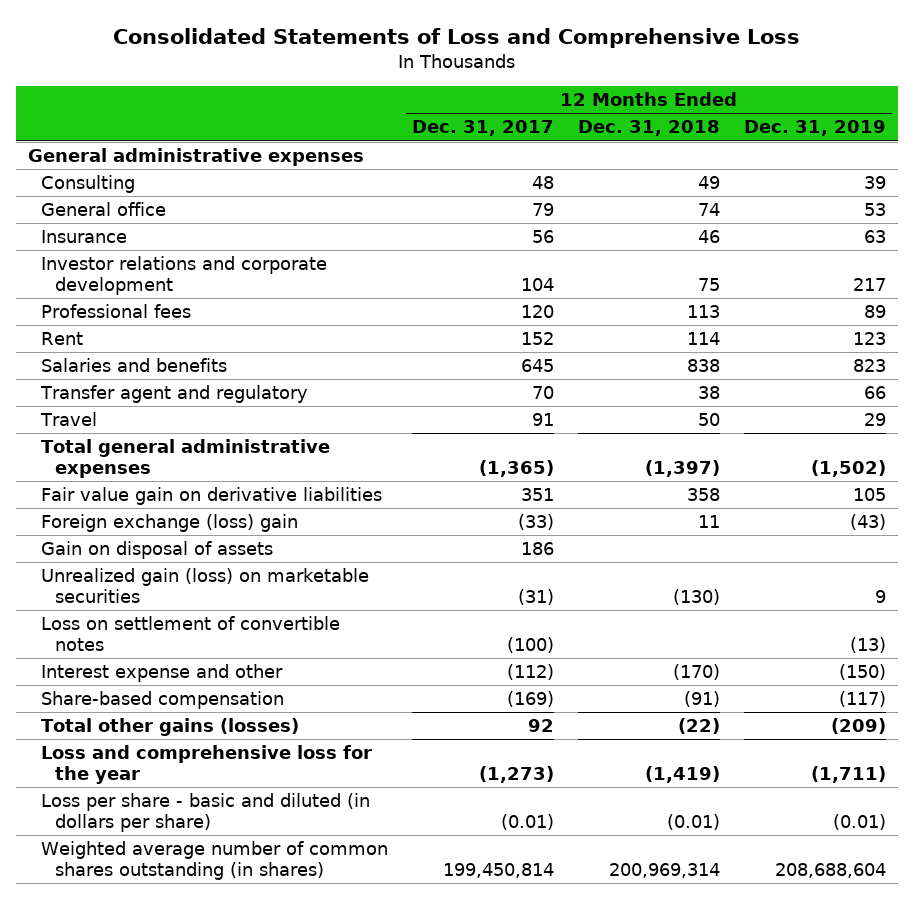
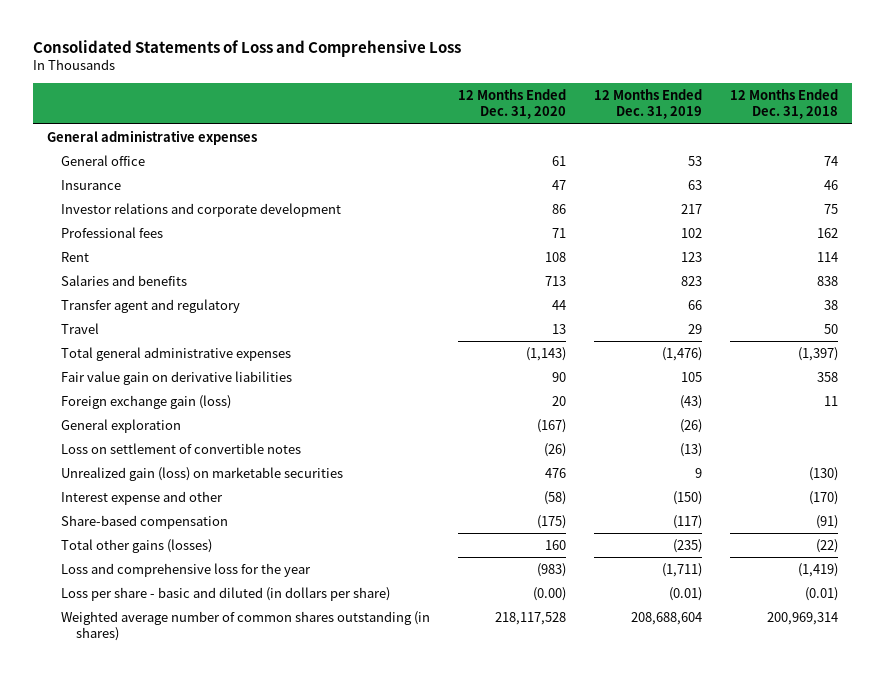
[412,120,555,137] Dec. 31, 2017 -> none
none -> [458,88,567,120] 12 Months Ended Dec. 31, 2020
[41,175,136,194] Consulting -> none
[687,305,721,319] 113 -> [817,227,839,238] 162
[864,305,887,319] 89 -> [681,227,703,238] 102
[811,459,887,477] (1,502) -> [662,346,703,361] (1,476)
[41,541,274,560] Gain on disposal of assets -> none
[41,514,299,533] Foreign exchange (loss) gain -> [61,394,232,409] Foreign exchange gain (loss)
none -> [61,418,182,433] General exploration
[41,568,370,603] Unrealized gain (loss) on marketable securities -> [61,466,344,481] Unrealized gain (loss) on marketable securities
[831,718,887,735] (209) -> [673,538,703,553] (235)

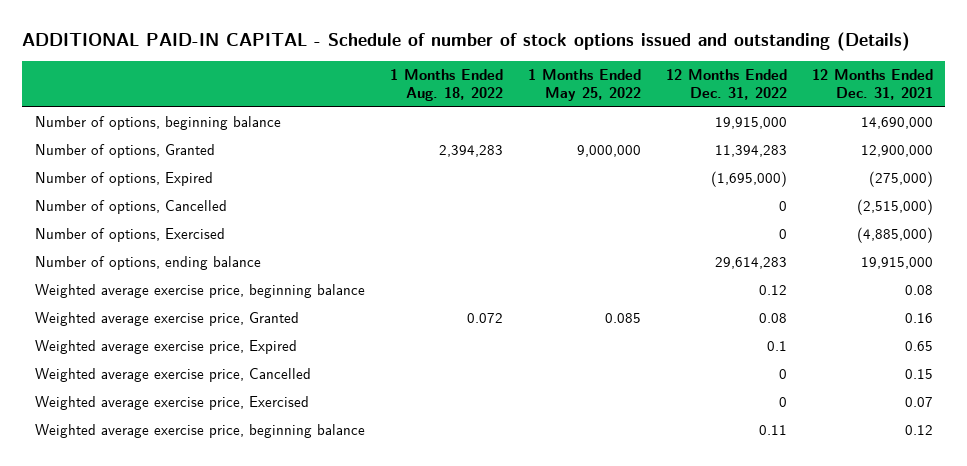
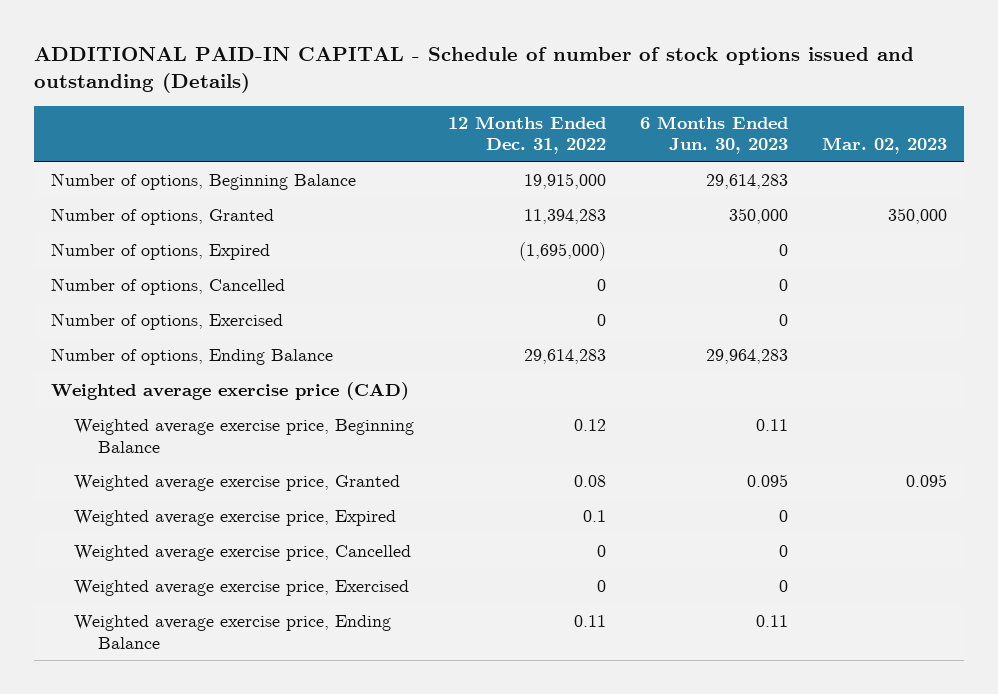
[389,69,503,102] 1 Months Ended Aug. 18, 2022 -> none
[527,69,641,102] 1 Months Ended May 25, 2022 -> none
[811,69,933,101] 12 Months Ended Dec. 31, 2021 -> none
none -> [640,115,789,155] 6 Months Ended Jun. 30, 2023
none -> [822,137,948,155] Mar. 02, 2023
[34,116,281,131] Number of options, beginning balance -> [50,173,356,191] Number of options, Beginning Balance
[34,256,261,271] Number of options, ending balance -> [50,348,333,366] Number of options, Ending Balance
none -> [50,382,409,401] Weighted average exercise price (CAD)
[34,284,365,299] Weighted average exercise price, beginning balance -> [74,419,415,453] Weighted average exercise price, Beginning Balance
[34,424,365,439] Weighted average exercise price, beginning balance -> [74,615,392,649] Weighted average exercise price, Ending Balance

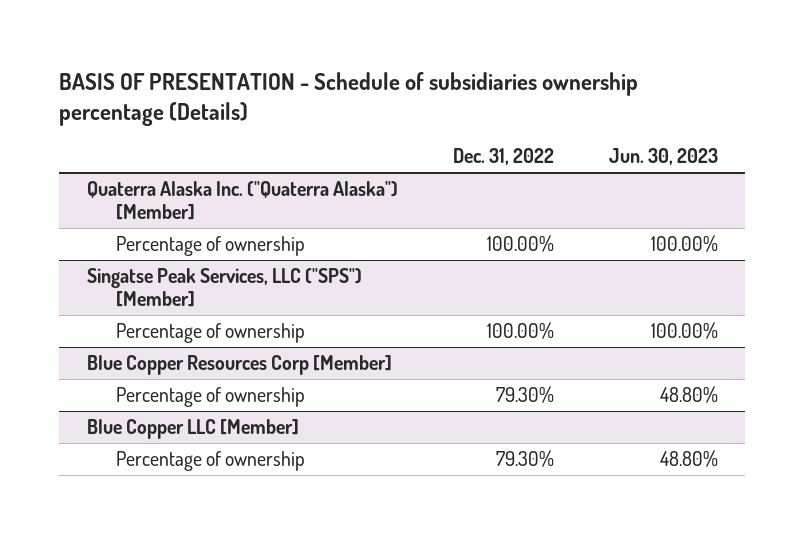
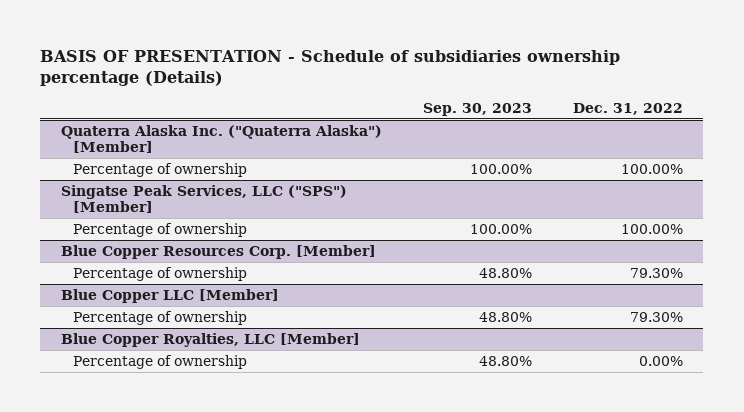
[608,148,718,166] Jun. 30, 2023 -> none
none -> [422,102,532,116] Sep. 30, 2023
[86,355,392,376] Blue Copper Resources Corp [Member] -> [60,244,376,259] Blue Copper Resources Corp. [Member]
none -> [60,332,360,347] Blue Copper Royalties, LLC [Member]
none -> [72,354,247,369] Percentage of ownership

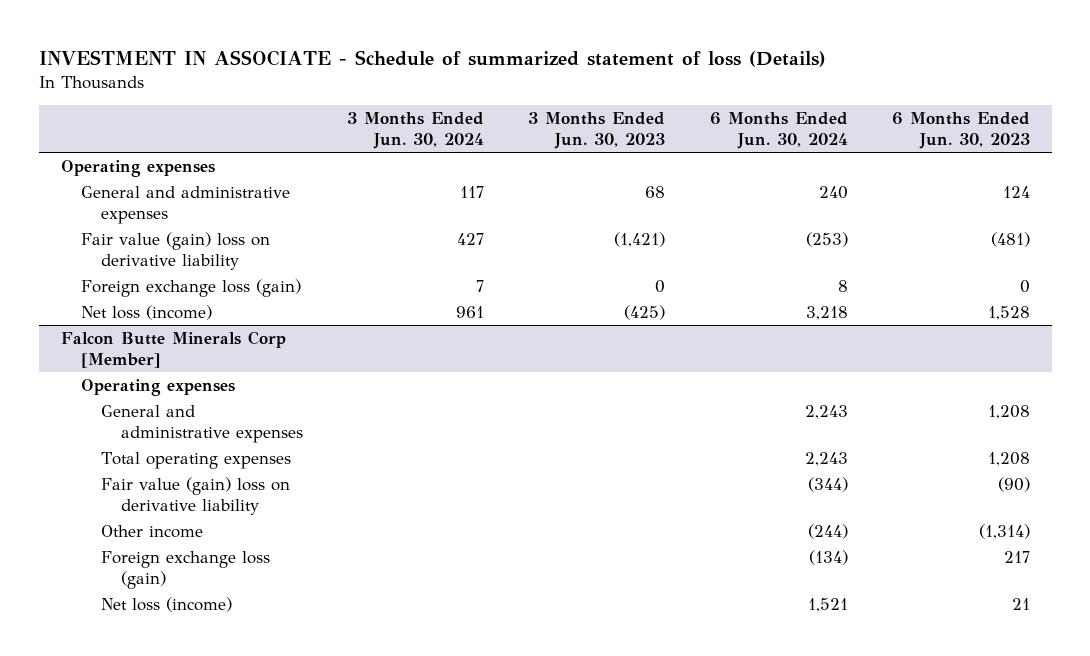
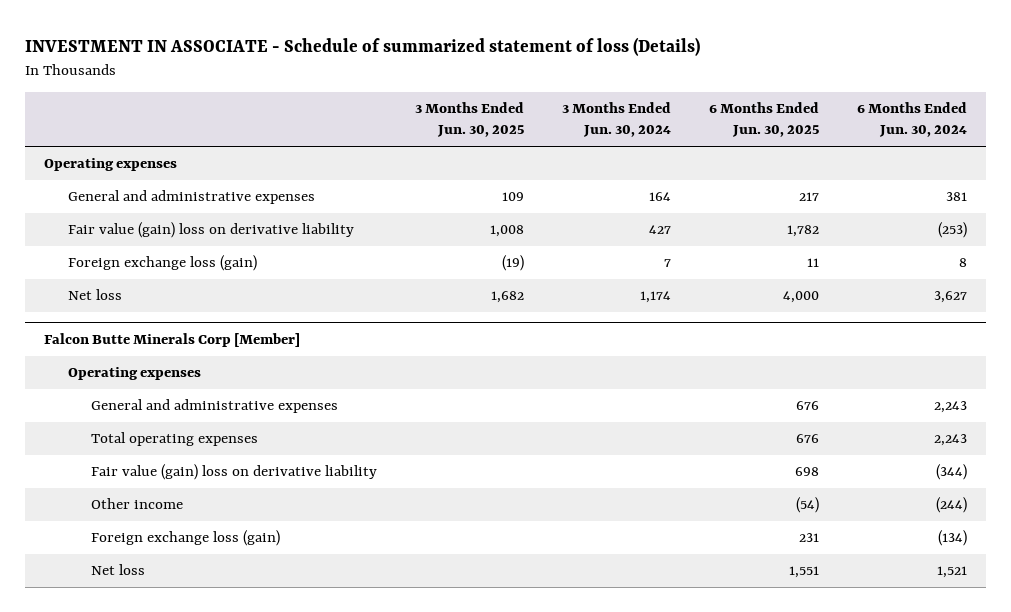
[528,111,666,150] 3 Months Ended Jun. 30, 2023 -> none
[891,111,1030,150] 6 Months Ended Jun. 30, 2023 -> none
none -> [414,102,524,138] 3 Months Ended Jun. 30, 2025
none -> [708,102,819,138] 6 Months Ended Jun. 30, 2025
[460,185,485,198] 117 -> [648,192,671,202] 164
[818,185,848,199] 240 -> [946,192,968,202] 381
[81,304,213,320] Net loss (income) -> [67,289,122,301] Net loss
[456,305,485,318] 961 -> [639,291,671,304] 1,174
[805,305,848,320] 3,218 -> [934,291,968,304] 3,627
[101,596,233,612] Net loss (income) -> [90,564,145,576] Net loss

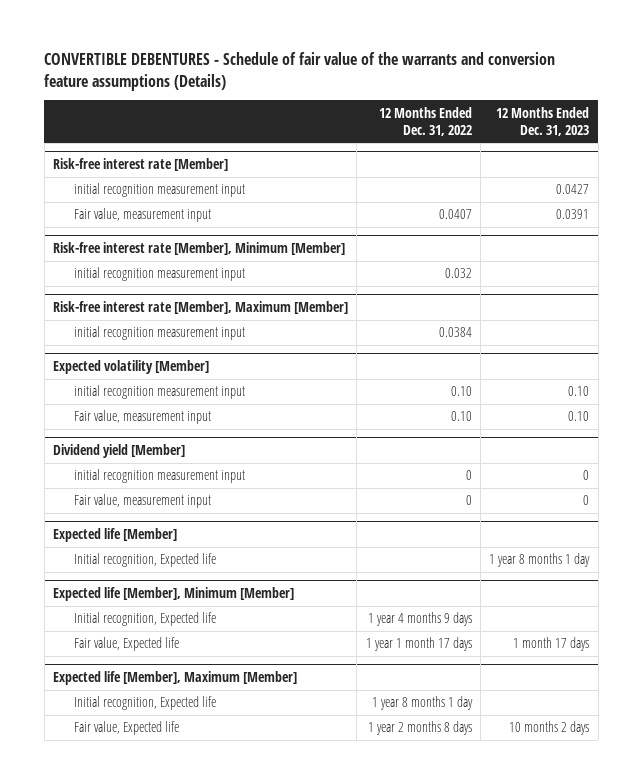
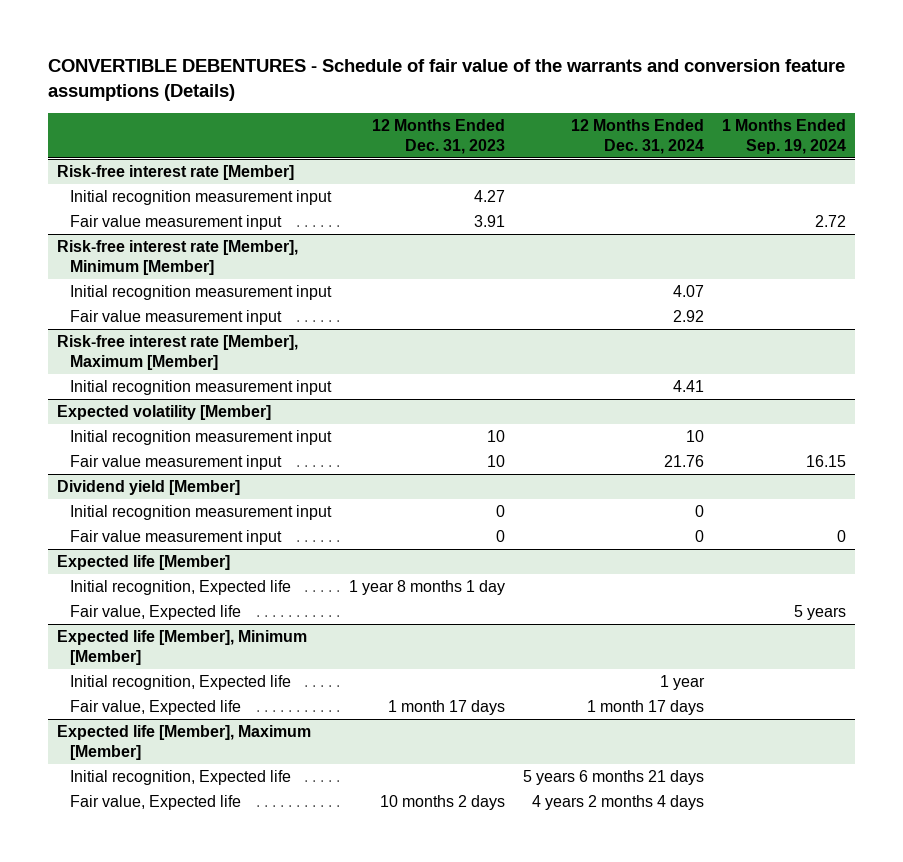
[378,106,472,136] 12 Months Ended Dec. 31, 2022 -> none
none -> [570,119,704,154] 12 Months Ended Dec. 31, 2024
none -> [722,119,847,154] 1 Months Ended Sep. 19, 2024
[73,183,245,198] initial recognition measurement input -> [69,190,332,206] Initial recognition measurement input
[556,184,590,195] 0.0427 -> [473,190,505,203] 4.27
[73,208,211,223] Fair value, measurement input -> [69,215,282,231] Fair value measurement input
[556,209,590,220] 0.0391 -> [473,215,505,228] 3.91
[73,267,245,282] initial recognition measurement input -> [69,285,332,301] Initial recognition measurement input
none -> [69,310,282,326] Fair value measurement input
[73,326,245,341] initial recognition measurement input -> [69,380,332,396] Initial recognition measurement input
[73,385,245,400] initial recognition measurement input -> [69,430,332,446] Initial recognition measurement input
[568,386,590,397] 0.10 -> [486,430,505,443] 10
[73,410,211,425] Fair value, measurement input -> [69,455,282,471] Fair value measurement input
[568,411,590,422] 0.10 -> [486,455,505,468] 10
[73,469,245,484] initial recognition measurement input -> [69,505,332,521] Initial recognition measurement input
[73,494,211,509] Fair value, measurement input -> [69,530,282,546] Fair value measurement input
none -> [69,605,241,621] Fair value, Expected life

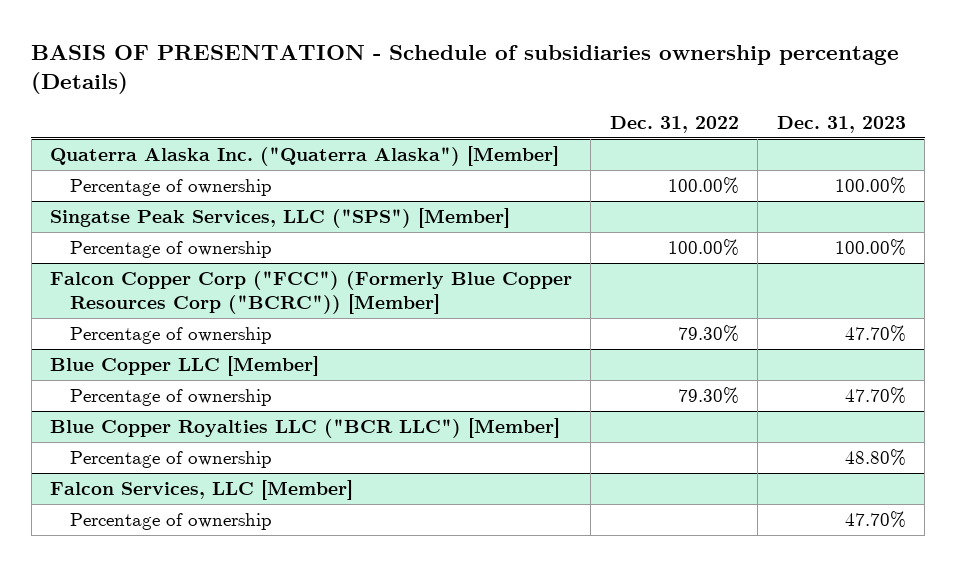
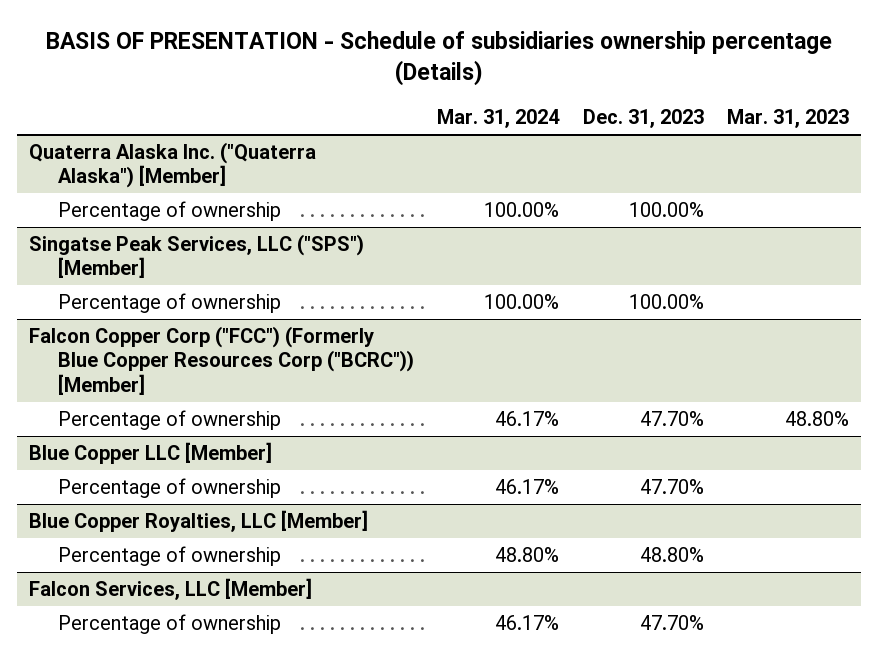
[609,115,739,133] Dec. 31, 2022 -> none
none -> [437,109,561,129] Mar. 31, 2024
none -> [726,109,849,129] Mar. 31, 2023
[50,417,561,438] Blue Copper Royalties LLC ("BCR LLC") [Member] -> [29,510,369,533] Blue Copper Royalties, LLC [Member]

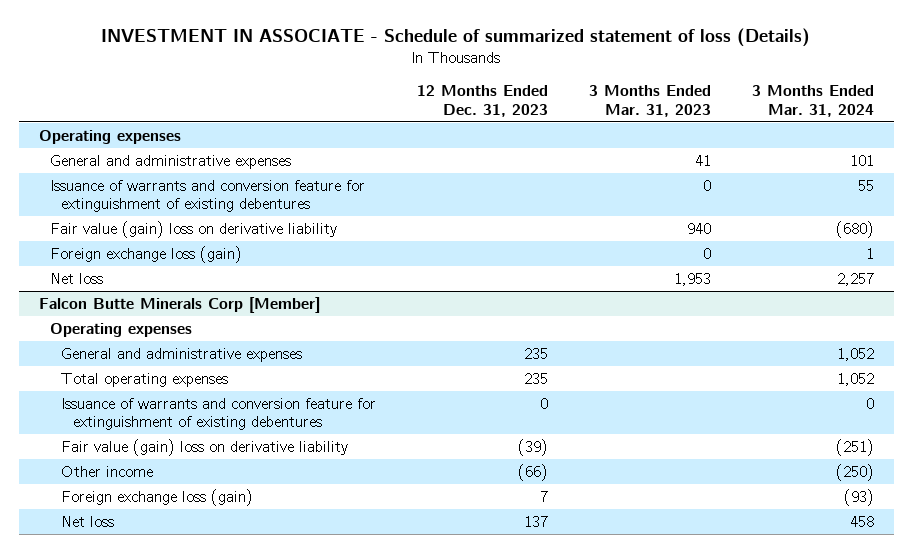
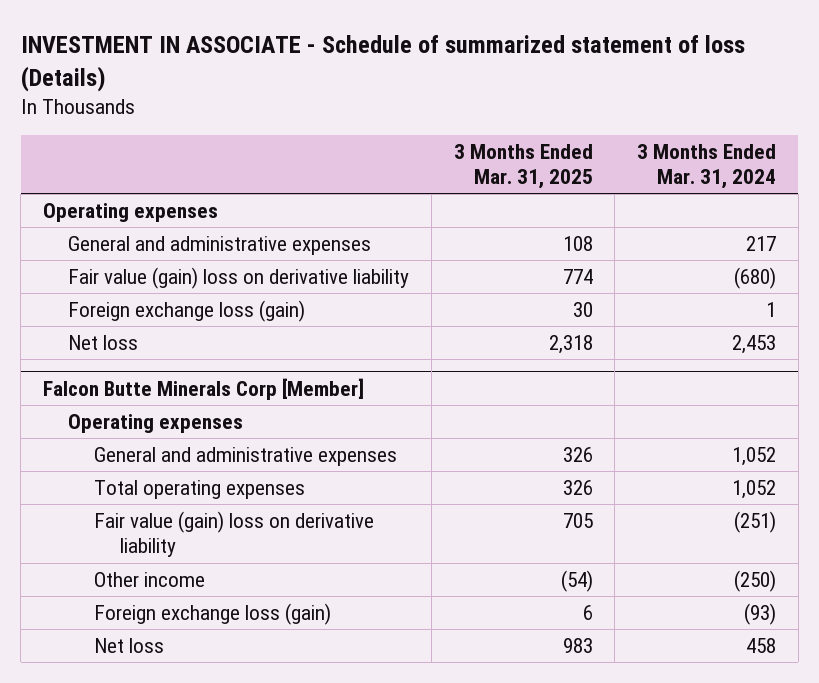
[417,85,549,117] 12 Months Ended Dec. 31, 2023 -> none
[588,85,711,117] 3 Months Ended Mar. 31, 2023 -> none
none -> [453,143,593,190] 3 Months Ended Mar. 31, 2025
[50,179,366,213] Issuance of warrants and conversion feature for extinguishment of existing debentures -> none
[849,154,874,166] 101 -> [745,236,776,252] 217
[836,272,874,286] 2,257 -> [731,335,776,355] 2,453
[61,397,377,431] Issuance of warrants and conversion feature for extinguishment of existing debentures -> none

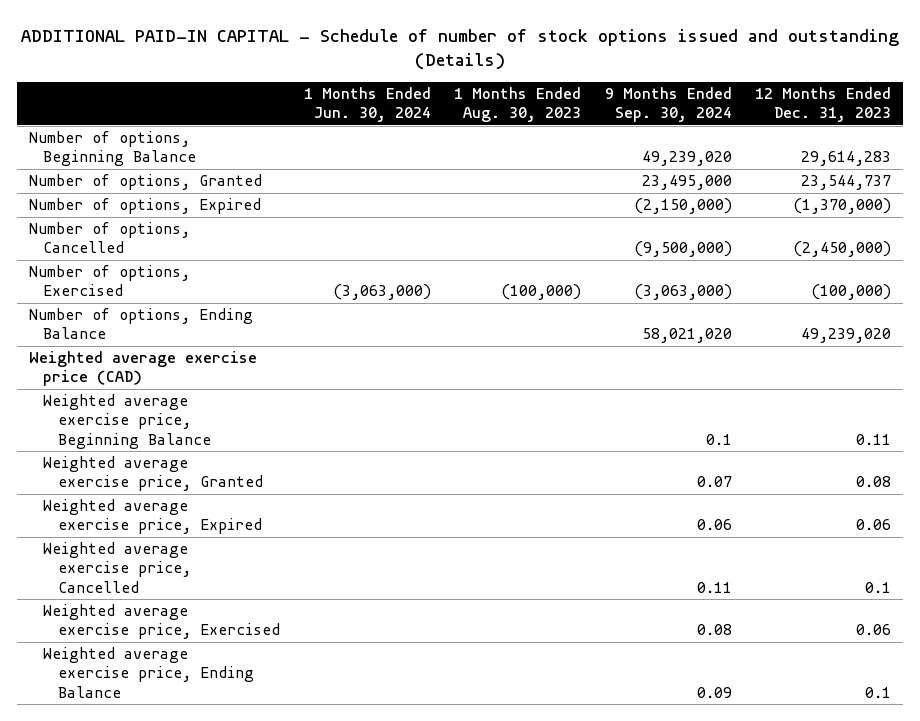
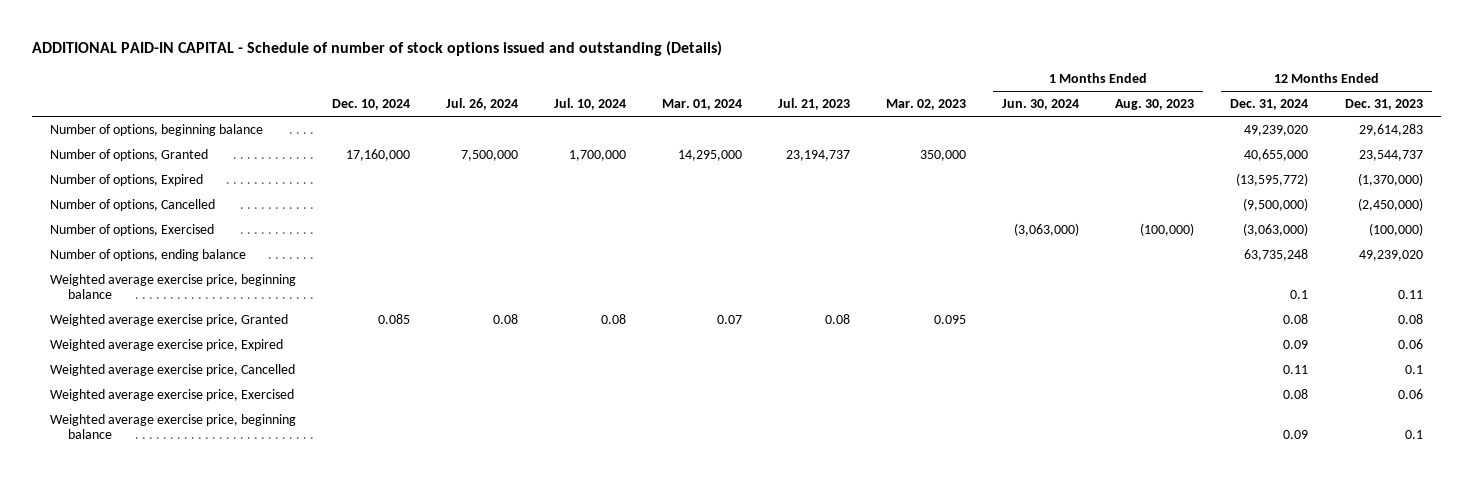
[604,87,732,123] 9 Months Ended Sep. 30, 2024 -> none
none -> [332,98,411,110] Dec. 10, 2024
none -> [446,97,519,110] Jul. 26, 2024
none -> [554,97,627,110] Jul. 10, 2024
none -> [662,98,743,110] Mar. 01, 2024
none -> [778,97,851,110] Jul. 21, 2023
none -> [886,98,967,110] Mar. 02, 2023
none -> [1230,98,1309,110] Dec. 31, 2024
[28,131,197,167] Number of options, Beginning Balance -> [50,123,264,136] Number of options, beginning balance
[28,351,257,387] Weighted average exercise price (CAD) -> none
[28,308,253,340] Number of options, Ending Balance -> [50,248,247,261] Number of options, ending balance
[43,394,212,449] Weighted average exercise price, Beginning Balance -> [50,273,297,300] Weighted average exercise price, beginning balance
[43,647,255,698] Weighted average exercise price, Ending Balance -> [50,413,297,440] Weighted average exercise price, beginning balance

